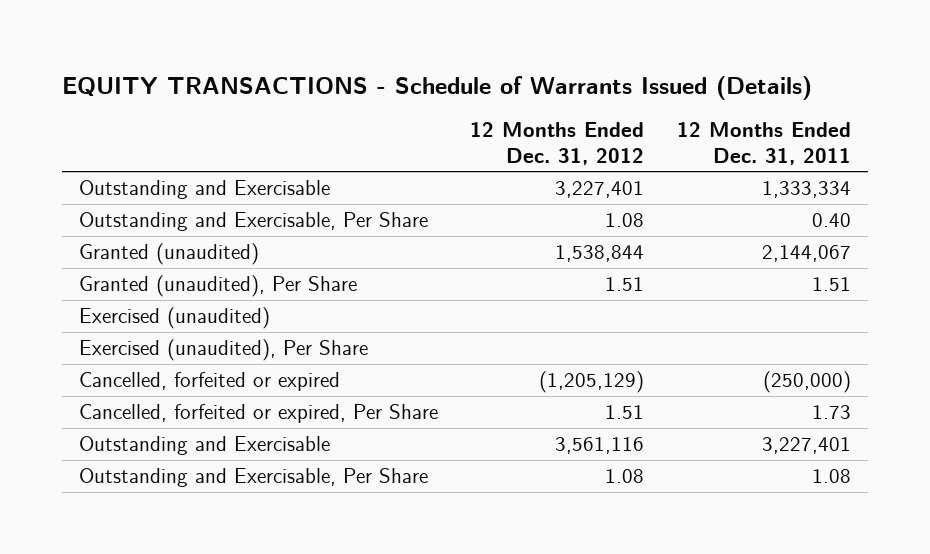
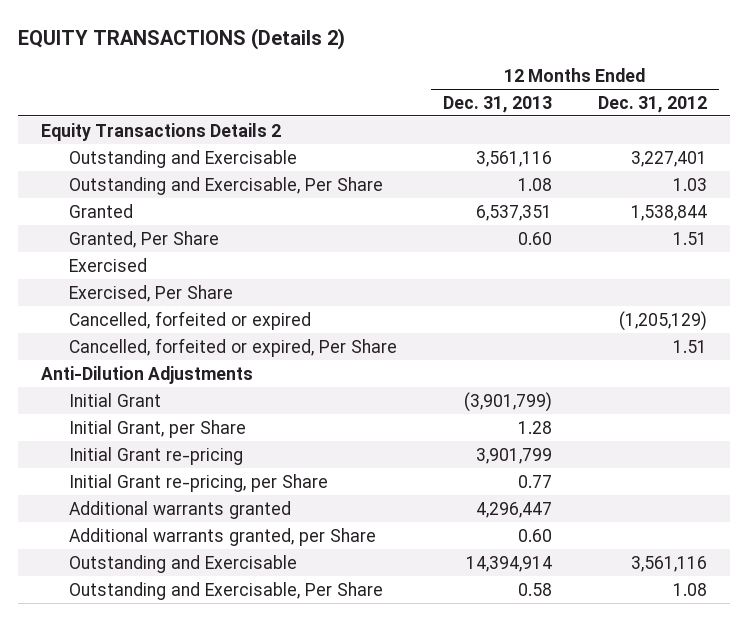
[62,76,813,101] EQUITY TRANSACTIONS - Schedule of Warrants Issued (Details) -> [17,27,345,50] EQUITY TRANSACTIONS (Details 2)
[677,122,852,165] 12 Months Ended Dec. 31, 2011 -> none
none -> [442,95,552,113] Dec. 31, 2013
none -> [40,122,281,141] Equity Transactions Details 2
[605,212,645,227] 1.08 -> [673,177,708,191] 1.03
[78,242,259,265] Granted (unaudited) -> [68,203,133,218] Granted
[78,274,357,297] Granted (unaudited), Per Share -> [68,230,219,248] Granted, Per Share
[78,306,270,329] Exercised (unaudited) -> [68,257,147,272] Exercised
[78,338,368,361] Exercised (unaudited), Per Share -> [68,284,233,302] Exercised, Per Share
none -> [40,365,253,384] Anti-Dilution Adjustments
none -> [68,392,161,407] Initial Grant
none -> [68,419,246,438] Initial Grant, per Share
none -> [68,446,243,465] Initial Grant re-pricing
none -> [68,473,328,492] Initial Grant re-pricing, per Share
none -> [68,500,291,519] Additional warrants granted
none -> [68,527,376,546] Additional warrants granted, per Share

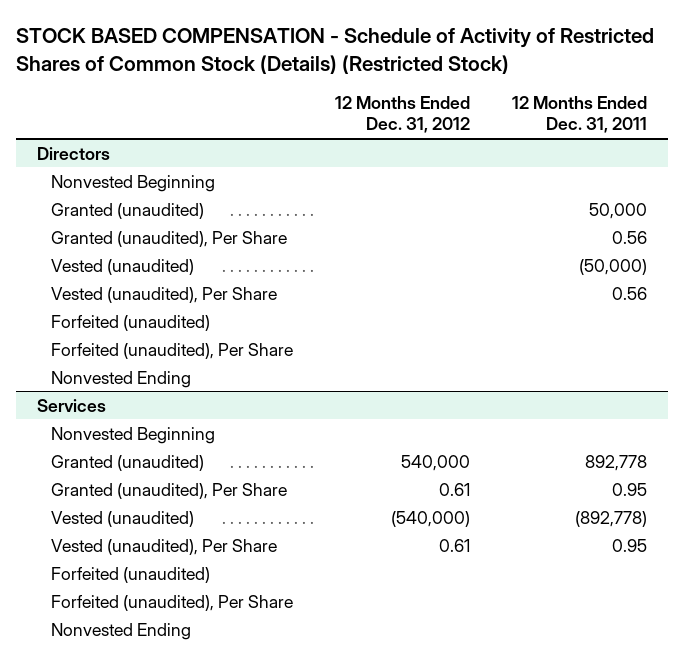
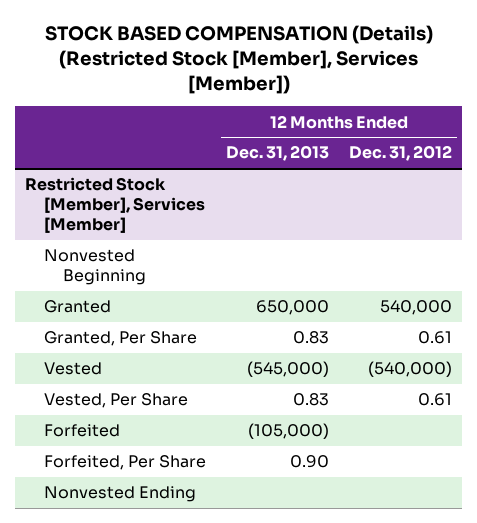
[16,28,655,74] STOCK BASED COMPENSATION - Schedule of Activity of Restricted Shares of Common Stock (Details) (Restricted Stock) -> [44,25,433,95] STOCK BASED COMPENSATION (Details) (Restricted Stock [Member], Services [Member])
[511,96,647,134] 12 Months Ended Dec. 31, 2011 -> none
none -> [225,145,329,162] Dec. 31, 2013
[37,146,111,160] Directors -> none
[50,174,215,192] Nonvested Beginning -> none
[50,202,204,219] Granted (unaudited) -> none
[50,230,287,247] Granted (unaudited), Per Share -> none
[50,258,194,275] Vested (unaudited) -> none
[50,286,277,303] Vested (unaudited), Per Share -> none
[50,314,210,331] Forfeited (unaudited) -> none
[50,342,293,359] Forfeited (unaudited), Per Share -> none
[50,370,191,388] Nonvested Ending -> none
[37,398,107,412] Services -> [25,177,205,234] Restricted Stock [Member], Services [Member]
[50,454,204,471] Granted (unaudited) -> [43,300,111,314] Granted
[50,482,287,499] Granted (unaudited), Per Share -> [43,331,197,347] Granted, Per Share
[50,510,194,527] Vested (unaudited) -> [43,362,102,376] Vested
[50,538,277,555] Vested (unaudited), Per Share -> [43,393,188,409] Vested, Per Share
[50,566,210,583] Forfeited (unaudited) -> [43,424,120,438] Forfeited
[50,594,293,611] Forfeited (unaudited), Per Share -> [43,455,206,471] Forfeited, Per Share

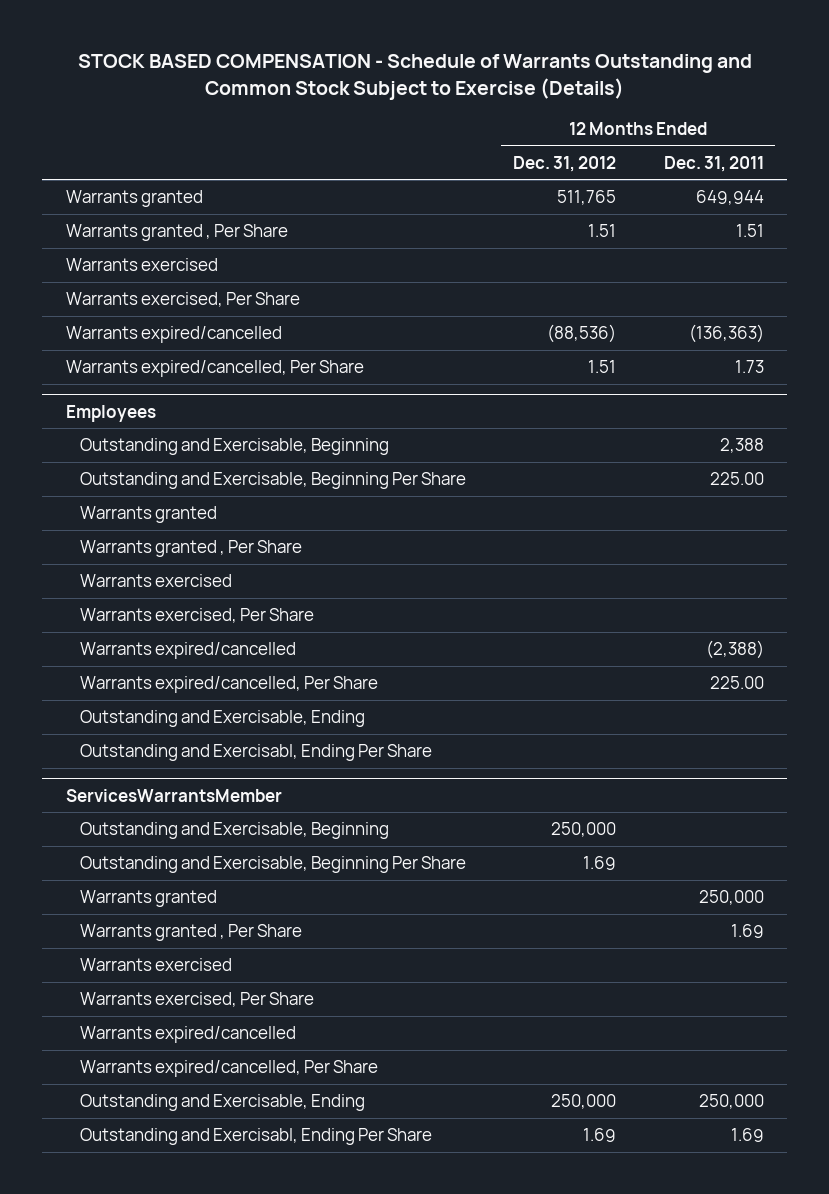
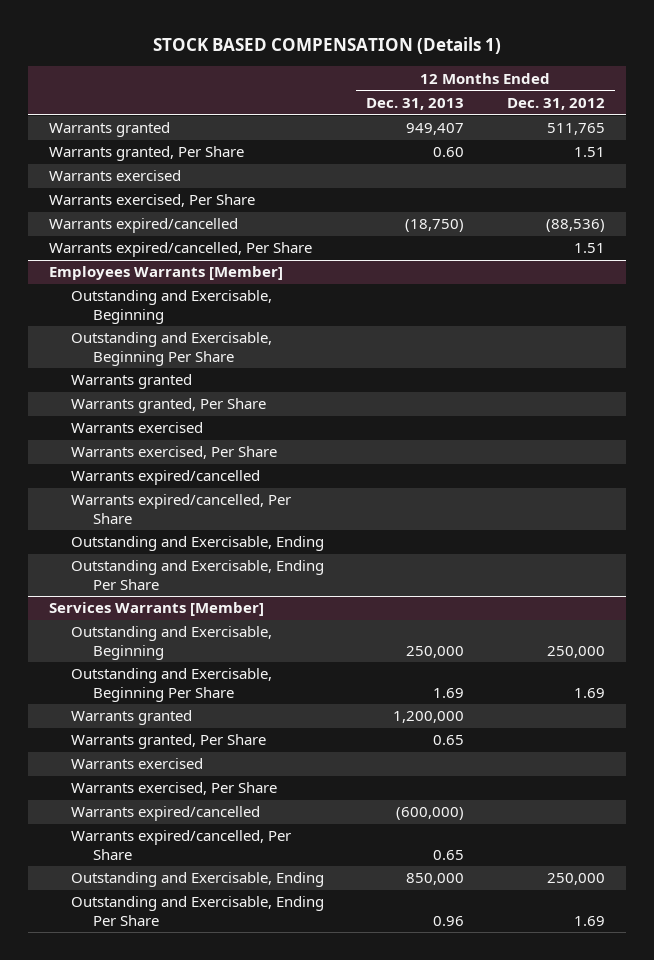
[77,54,752,100] STOCK BASED COMPENSATION - Schedule of Warrants Outstanding and Common Stock Subject to Exercise (Details) -> [153,37,502,55] STOCK BASED COMPENSATION (Details 1)
[663,155,764,172] Dec. 31, 2011 -> none
none -> [366,97,465,110] Dec. 31, 2013
[65,224,288,242] Warrants granted , Per Share -> [49,146,245,162] Warrants granted, Per Share
[65,404,156,422] Employees -> [49,266,284,281] Employees Warrants [Member]
[79,540,302,558] Warrants granted , Per Share -> [71,398,267,414] Warrants granted, Per Share
[79,744,432,762] Outstanding and Exercisabl, Ending Per Share -> [71,560,325,590] Outstanding and Exercisable, Ending Per Share
[65,788,282,802] ServicesWarrantsMember -> [49,602,265,617] Services Warrants [Member]
[79,924,302,942] Warrants granted , Per Share -> [71,734,267,750] Warrants granted, Per Share
[79,1128,432,1146] Outstanding and Exercisabl, Ending Per Share -> [71,896,325,926] Outstanding and Exercisable, Ending Per Share

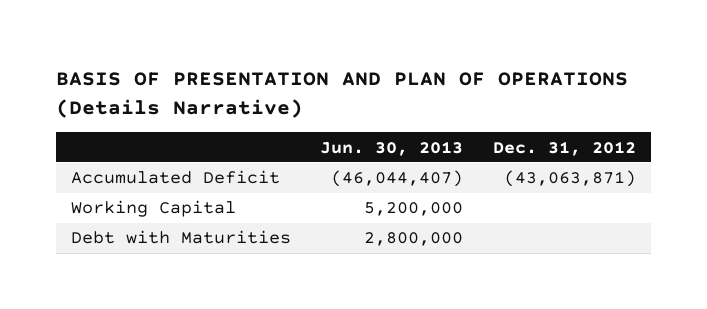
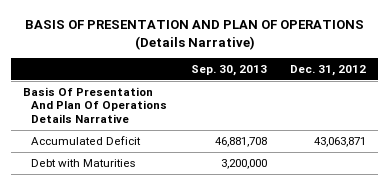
[320,140,464,156] Jun. 30, 2013 -> none
none -> [190,64,267,76] Sep. 30, 2013
[70,200,236,218] Working Capital -> none
none -> [23,86,168,123] Basis Of Presentation And Plan Of Operations Details Narrative
[503,170,636,188] (43,063,871) -> [314,136,367,147] 43,063,871

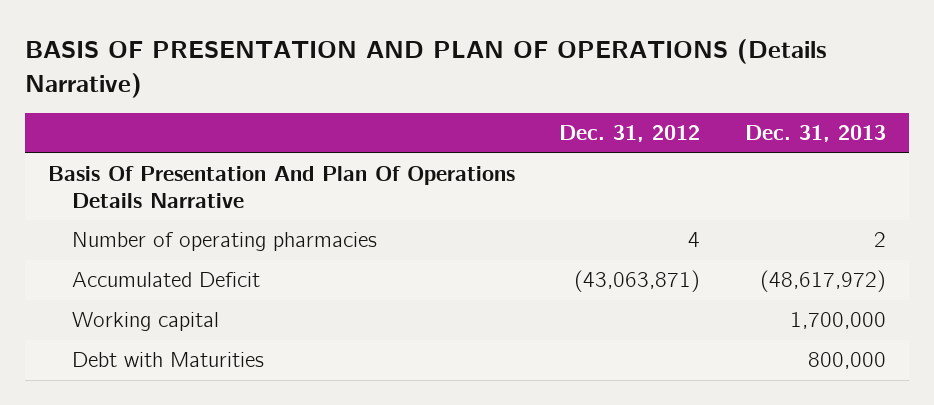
[190,64,267,76] Sep. 30, 2013 -> none
none -> [745,125,887,143] Dec. 31, 2013
none -> [72,232,378,252] Number of operating pharmacies
[314,136,367,147] 43,063,871 -> [574,270,701,293] (43,063,871)
none -> [72,312,220,332] Working capital

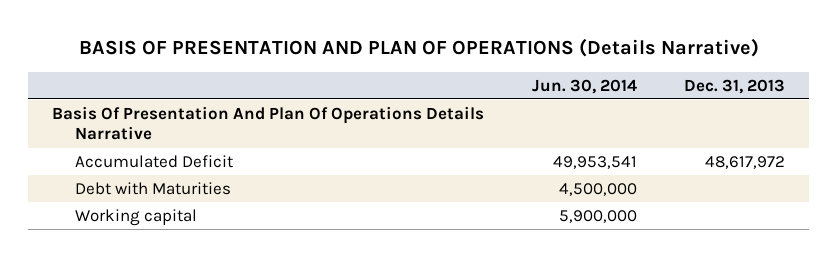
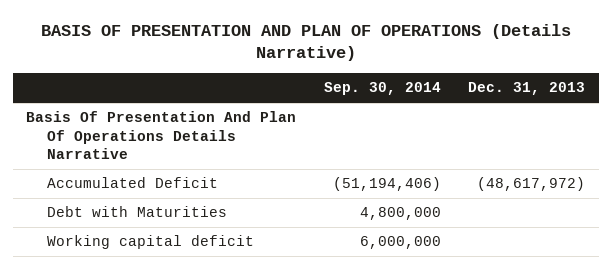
[531,78,637,94] Jun. 30, 2014 -> none
none -> [323,82,441,96] Sep. 30, 2014
[705,156,786,170] 48,617,972 -> [476,177,585,192] (48,617,972)
[75,209,198,227] Working capital -> [46,235,254,250] Working capital deficit

